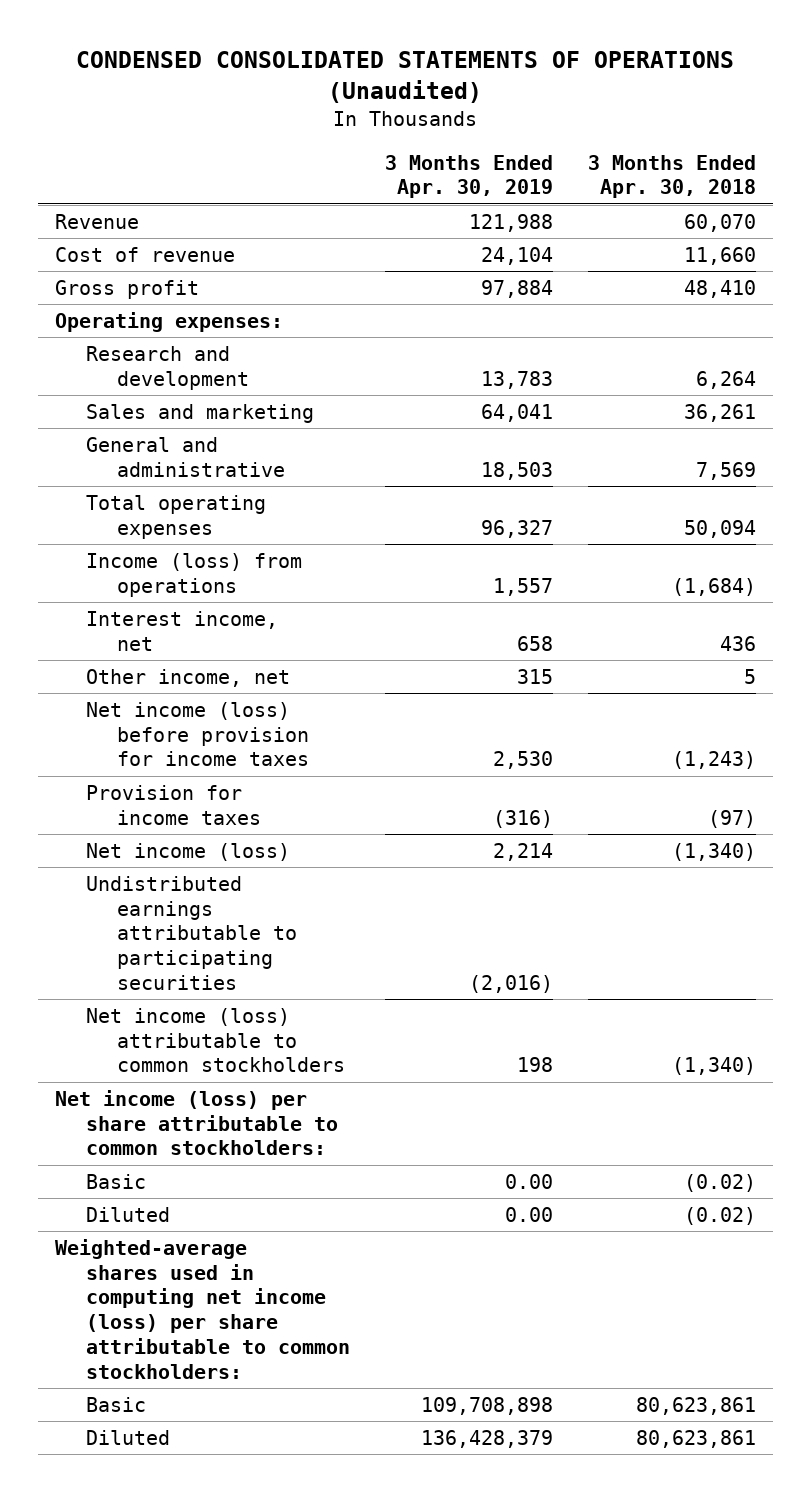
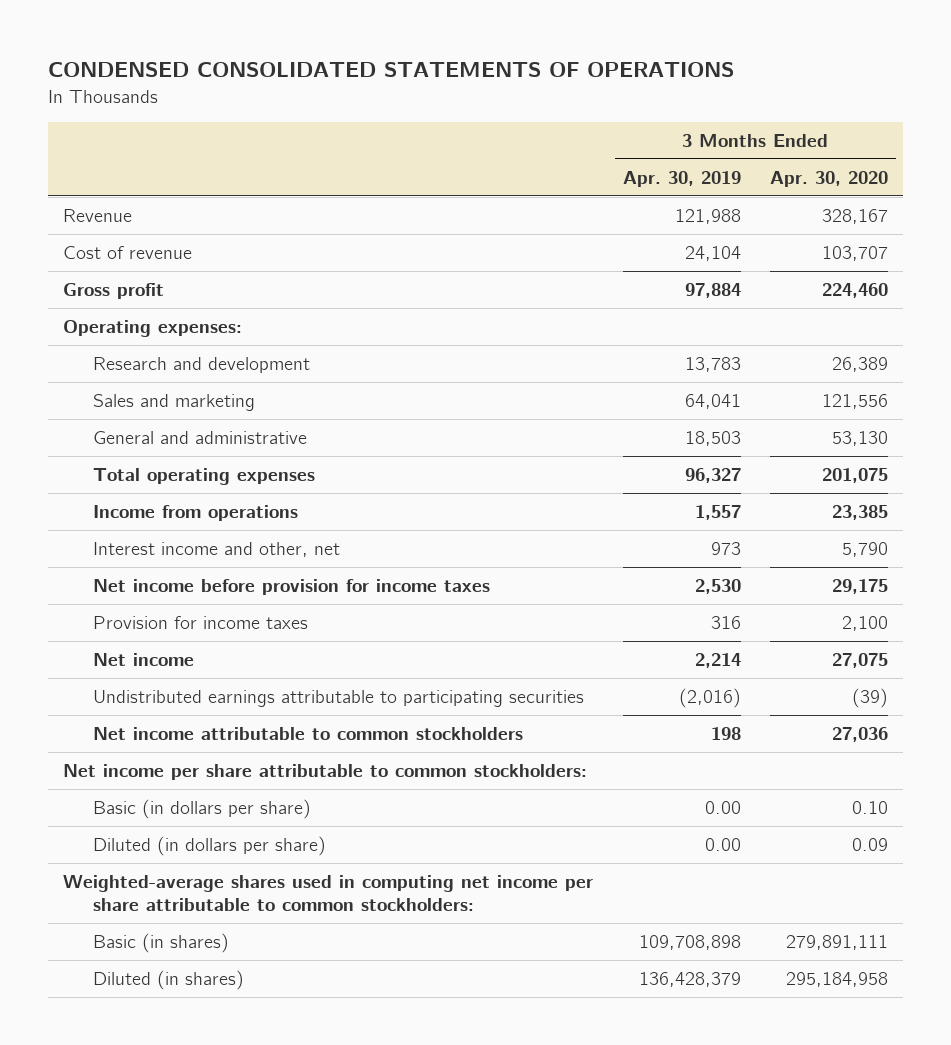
[76,51,735,104] CONDENSED CONSOLIDATED STATEMENTS OF OPERATIONS (Unaudited) -> [48,62,735,78] CONDENSED CONSOLIDATED STATEMENTS OF OPERATIONS
[587,154,756,199] 3 Months Ended Apr. 30, 2018 -> none
none -> [770,170,889,187] Apr. 30, 2020
[86,668,291,687] Other income, net -> none
[86,552,303,597] Income (loss) from operations -> [92,505,298,522] Income from operations
[86,610,279,651] Interest income, net -> [92,542,340,558] Interest income and other, net
[516,635,553,651] 658 -> [710,542,741,556] 973
[86,701,310,767] Net income (loss) before provision for income taxes -> [92,579,490,596] Net income before provision for income taxes
[492,809,553,828] (316) -> [710,616,741,630] 316
[86,842,291,861] Net income (loss) -> [92,653,194,667] Net income
[86,1007,346,1073] Net income (loss) attributable to common stockholders -> [92,727,523,741] Net income attributable to common stockholders
[54,1089,339,1156] Net income (loss) per share attributable to common stockholders: -> [62,764,587,781] Net income per share attributable to common stockholders:
[86,1173,147,1189] Basic -> [92,799,311,820] Basic (in dollars per share)
[86,1206,171,1222] Diluted -> [92,836,326,857] Diluted (in dollars per share)
[54,1238,351,1379] Weighted-average shares used in computing net income (loss) per share attributable to common stockholders: -> [62,875,593,912] Weighted-average shares used in computing net income per share attributable to common stockholders:
[86,1396,147,1412] Basic -> [92,933,229,954] Basic (in shares)
[86,1429,171,1445] Diluted -> [92,970,244,991] Diluted (in shares)

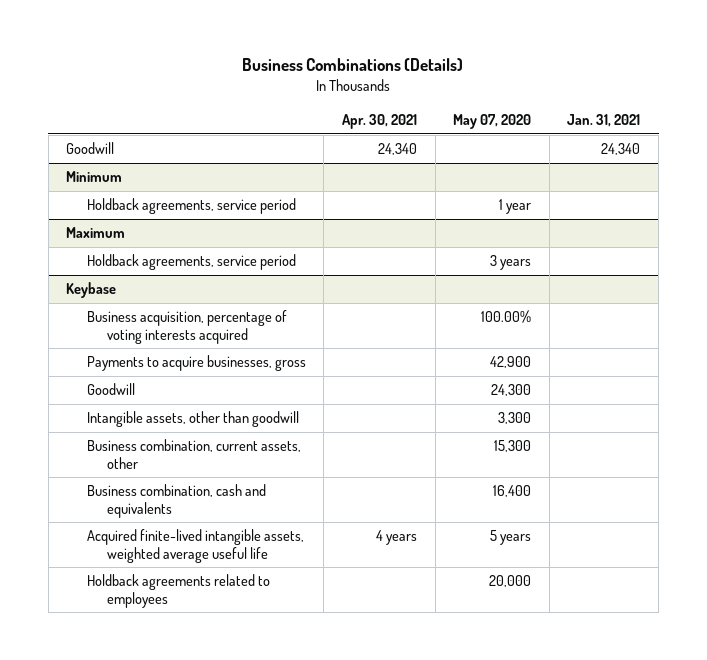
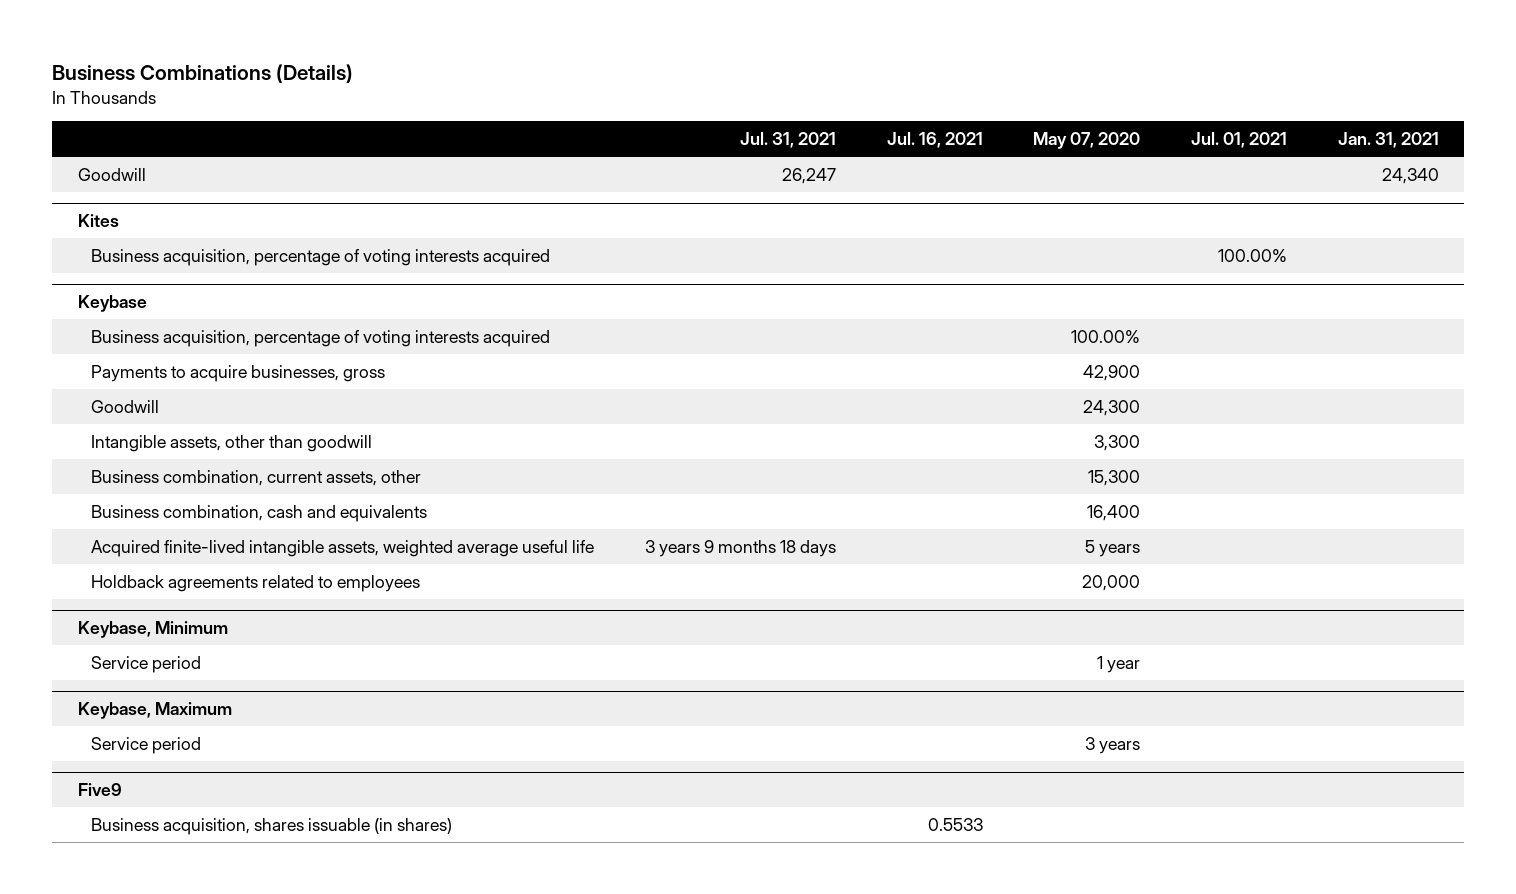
[341,113,417,129] Apr. 30, 2021 -> none
none -> [739,132,836,149] Jul. 31, 2021
none -> [886,132,983,149] Jul. 16, 2021
none -> [1190,132,1287,149] Jul. 01, 2021
[66,171,123,183] Minimum -> none
[86,198,296,215] Holdback agreements, service period -> none
[66,227,126,239] Maximum -> none
[86,254,296,271] Holdback agreements, service period -> none
none -> [77,214,119,228] Kites
none -> [91,248,551,266] Business acquisition, percentage of voting interests acquired
none -> [77,621,228,639] Keybase, Minimum
none -> [91,655,202,673] Service period
none -> [77,702,232,720] Keybase, Maximum
none -> [91,736,202,754] Service period
none -> [77,783,122,797] Five9
none -> [91,817,453,835] Business acquisition, shares issuable (in shares)

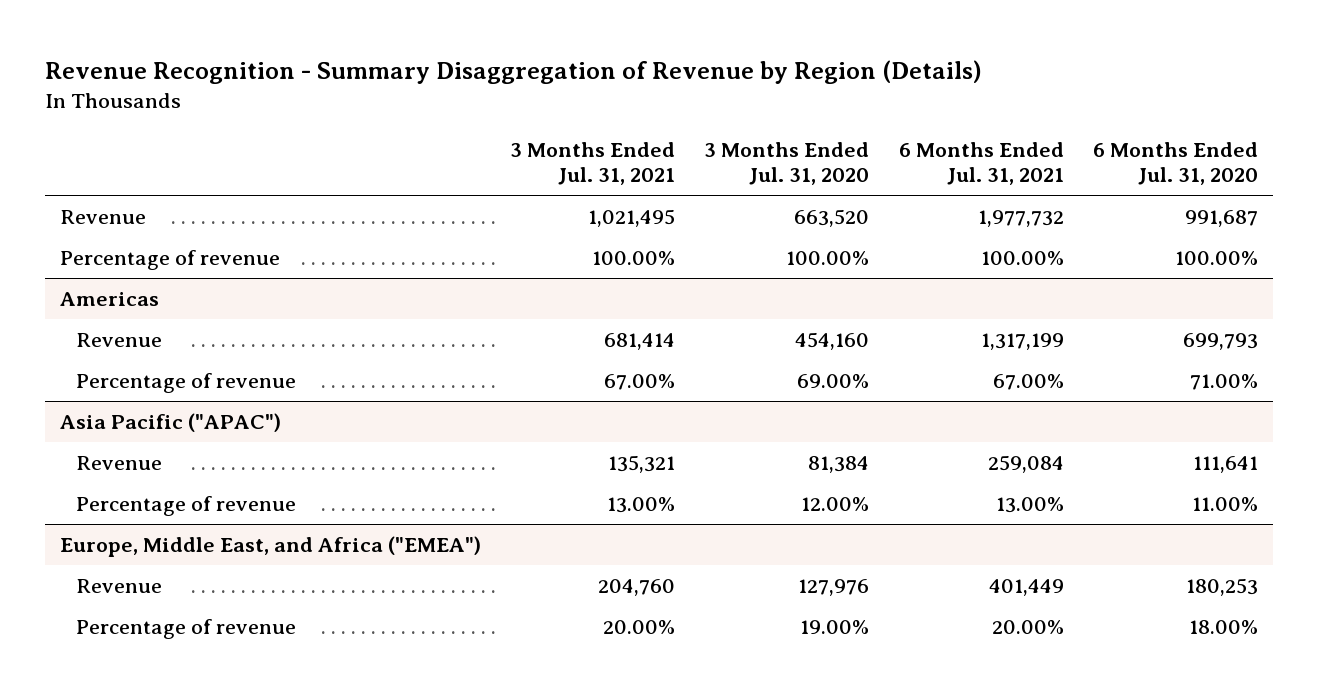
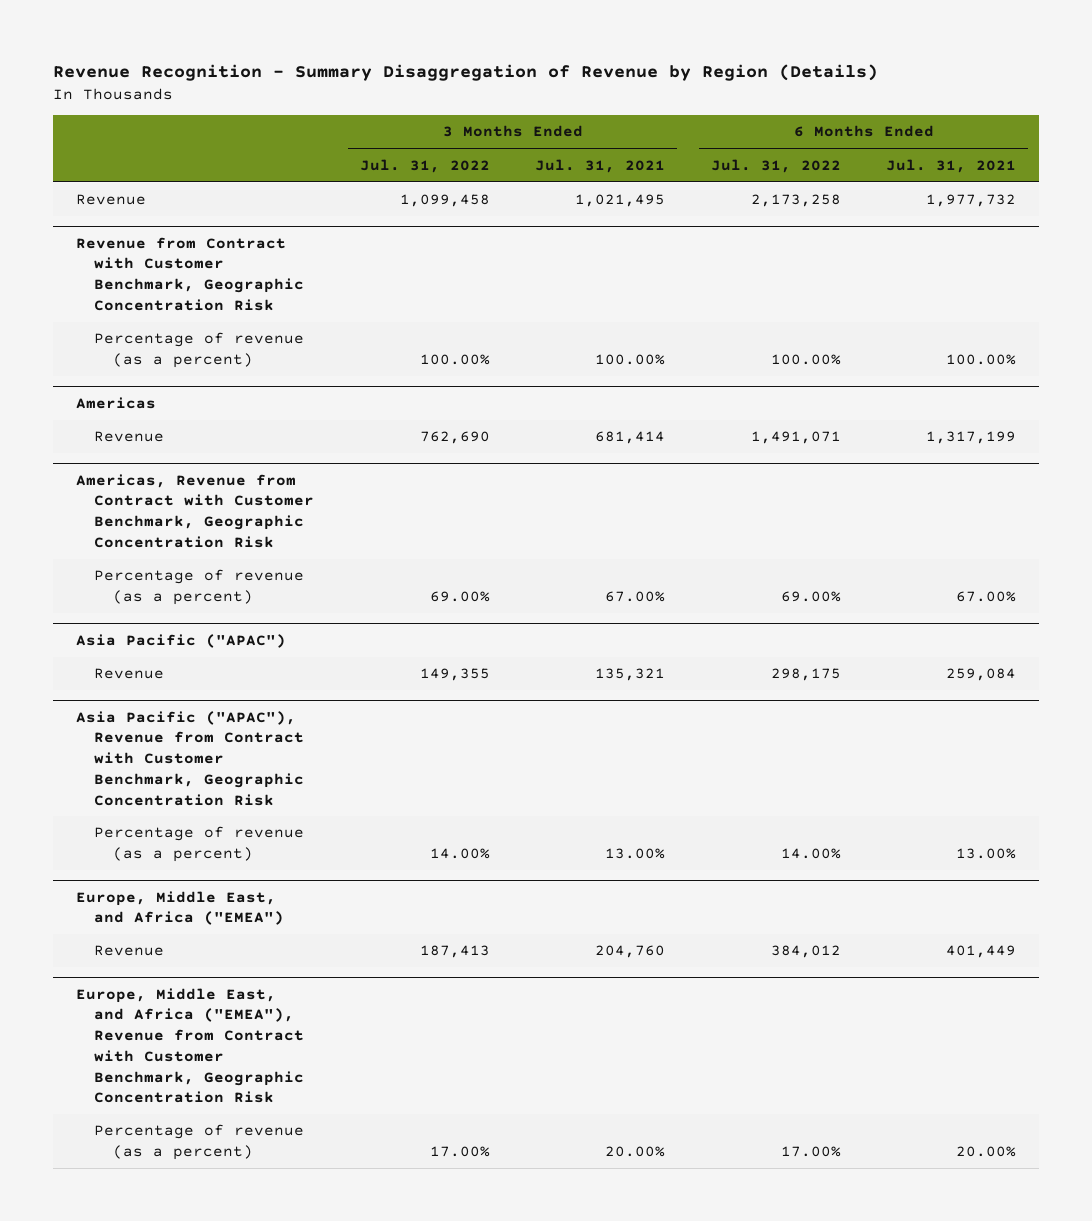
[704,142,870,186] 3 Months Ended Jul. 31, 2020 -> none
[1092,142,1258,186] 6 Months Ended Jul. 31, 2020 -> none
none -> [359,158,490,173] Jul. 31, 2022
none -> [710,158,841,173] Jul. 31, 2022
none -> [75,236,305,311] Revenue from Contract with Customer Benchmark, Geographic Concentration Risk
[60,249,281,270] Percentage of revenue -> [94,332,305,369] Percentage of revenue (as a percent)
none -> [75,473,315,548] Americas, Revenue from Contract with Customer Benchmark, Geographic Concentration Risk
[76,372,297,393] Percentage of revenue -> [94,569,305,606] Percentage of revenue (as a percent)
none -> [75,710,305,806] Asia Pacific ("APAC"), Revenue from Contract with Customer Benchmark, Geographic Concentration Risk
[76,495,297,516] Percentage of revenue -> [94,826,305,863] Percentage of revenue (as a percent)
none -> [75,987,305,1104] Europe, Middle East, and Africa ("EMEA"), Revenue from Contract with Customer Benchmark, Geographic Concentration Risk
[76,618,297,639] Percentage of revenue -> [94,1124,305,1161] Percentage of revenue (as a percent)

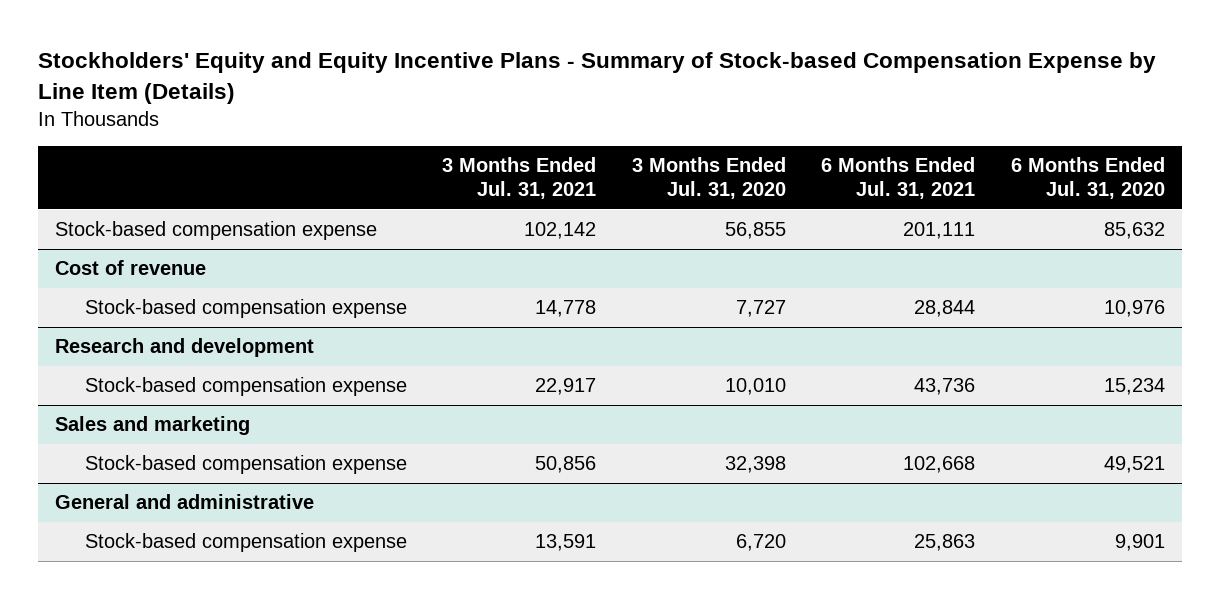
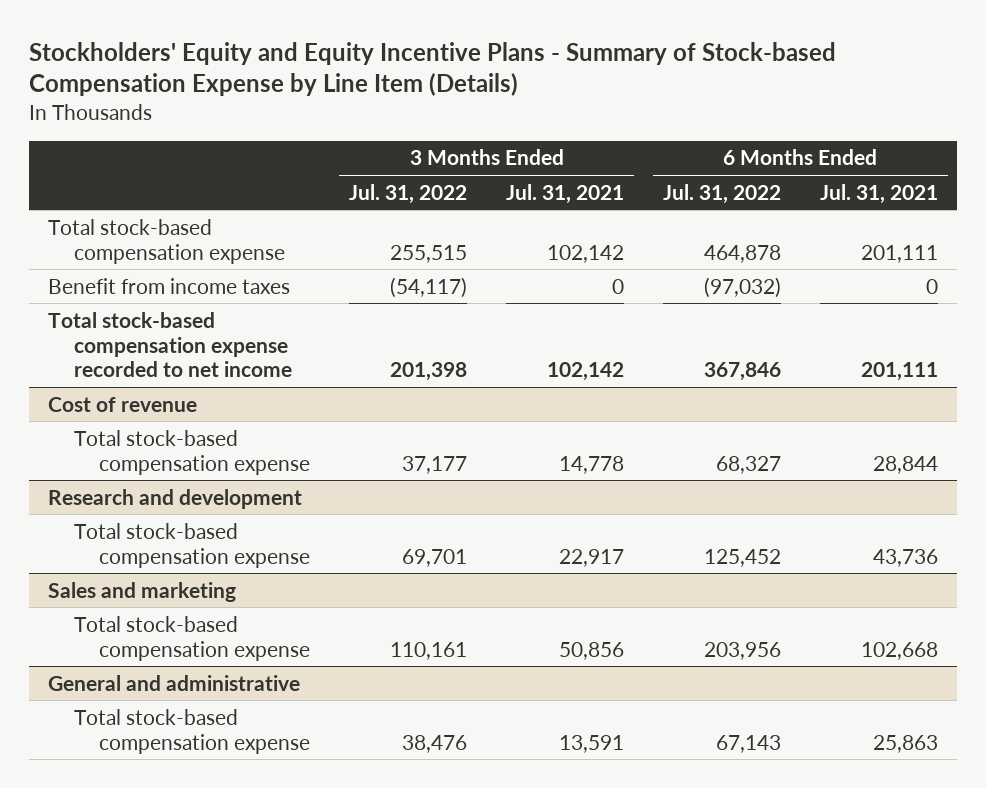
[631,156,786,200] 3 Months Ended Jul. 31, 2020 -> none
[1010,156,1165,200] 6 Months Ended Jul. 31, 2020 -> none
none -> [349,183,468,204] Jul. 31, 2022
none -> [662,183,781,204] Jul. 31, 2022
[55,221,378,241] Stock-based compensation expense -> [48,218,285,264] Total stock-based compensation expense
none -> [48,277,291,294] Benefit from income taxes
none -> [48,311,292,378] Total stock-based compensation expense recorded to net income
[84,299,407,319] Stock-based compensation expense -> [73,429,311,475] Total stock-based compensation expense
[84,377,407,397] Stock-based compensation expense -> [73,522,311,568] Total stock-based compensation expense
[84,455,407,475] Stock-based compensation expense -> [73,615,311,661] Total stock-based compensation expense
[84,533,407,553] Stock-based compensation expense -> [73,708,311,754] Total stock-based compensation expense

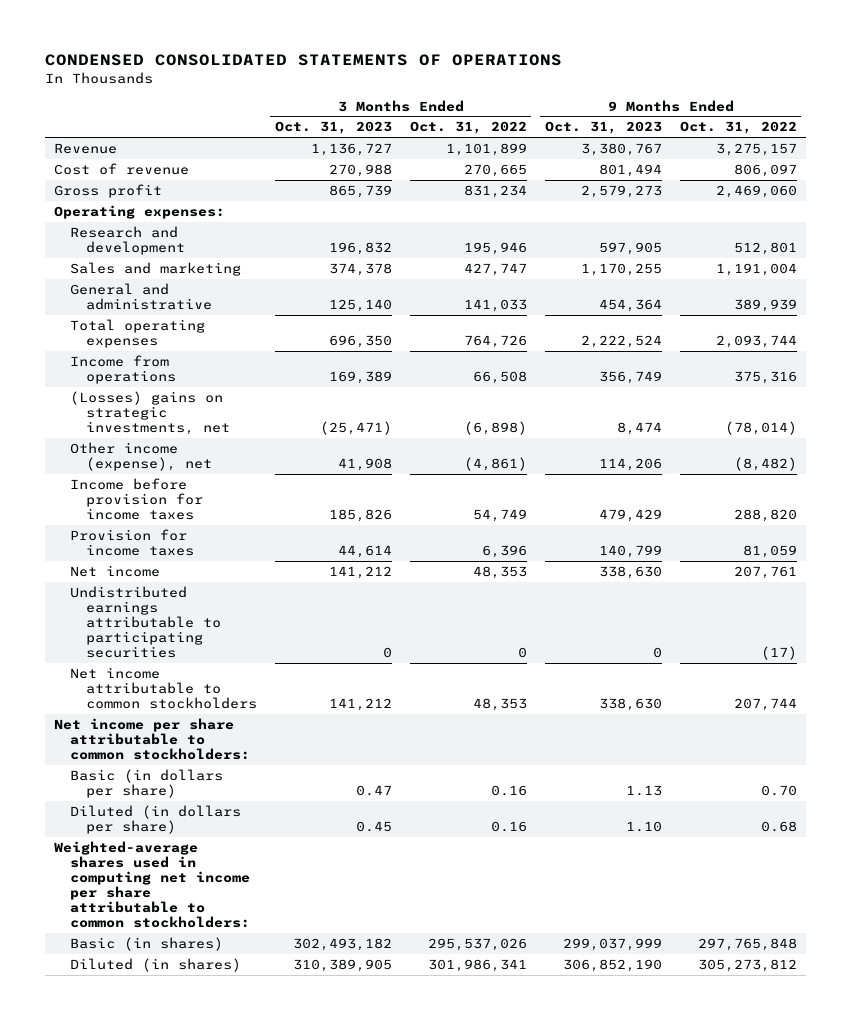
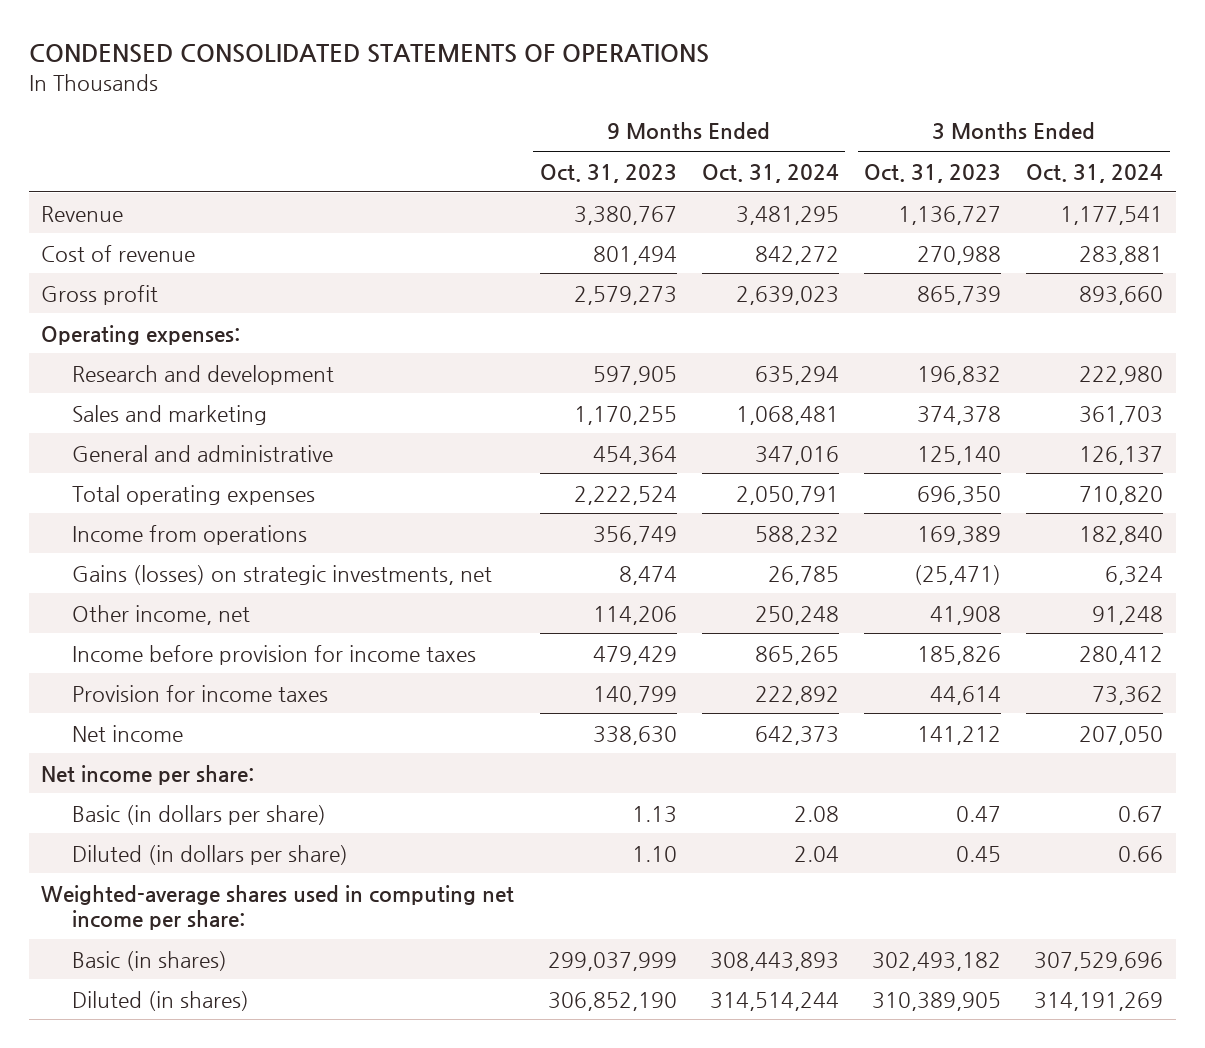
[409,121,527,135] Oct. 31, 2022 -> none
[679,121,797,135] Oct. 31, 2022 -> none
none -> [701,163,839,183] Oct. 31, 2024
none -> [1026,163,1164,183] Oct. 31, 2024
[69,390,230,436] (Losses) gains on strategic investments, net -> [72,564,493,585] Gains (losses) on strategic investments, net
[69,441,212,472] Other income (expense), net -> [72,604,251,625] Other income, net
[69,585,221,659] Undistributed earnings attributable to participating securities -> none
[69,666,257,710] Net income attributable to common stockholders -> none
[54,717,250,761] Net income per share attributable to common stockholders: -> [41,764,255,785] Net income per share:
[54,840,250,929] Weighted-average shares used in computing net income per share attributable to common stockholders: -> [41,884,515,931] Weighted-average shares used in computing net income per share:

